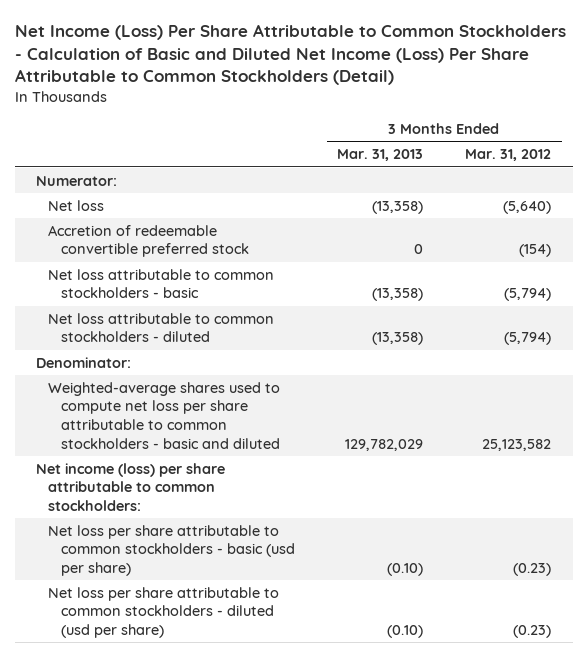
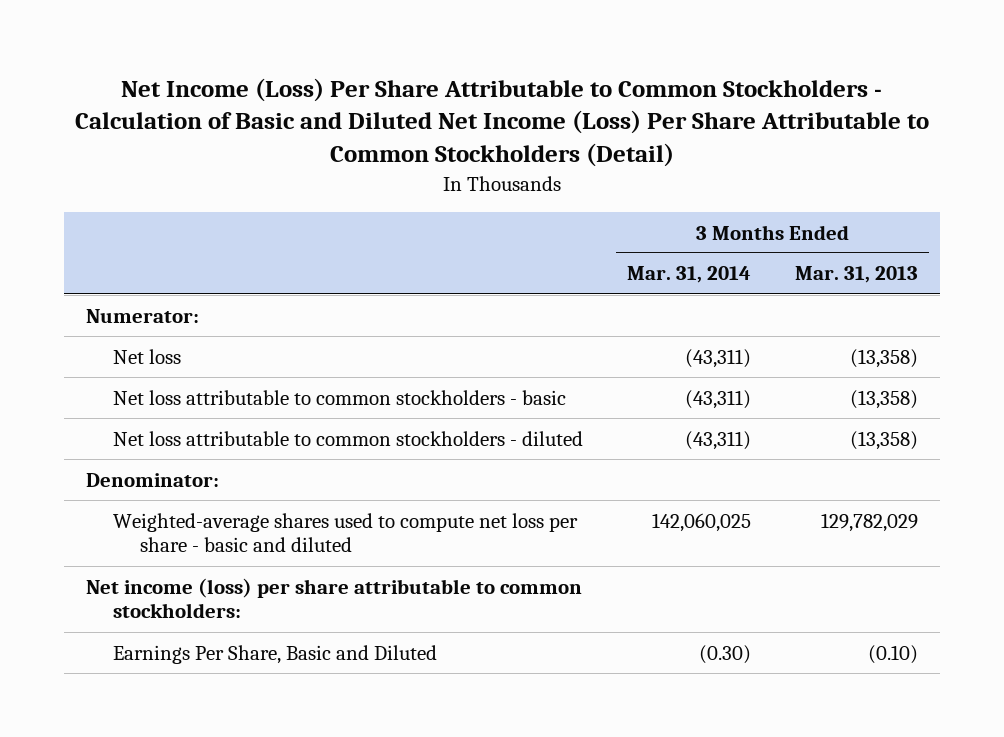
[465,149,552,162] Mar. 31, 2012 -> none
none -> [627,266,752,284] Mar. 31, 2014
[48,224,249,258] Accretion of redeemable convertible preferred stock -> none
[48,381,281,449] Weighted-average shares used to compute net loss per share attributable to common stockholders - basic and diluted -> [112,512,578,553] Weighted-average shares used to compute net loss per share - basic and diluted
[48,524,295,577] Net loss per share attributable to common stockholders - basic (usd per share) -> none
[48,586,280,639] Net loss per share attributable to common stockholders - diluted (usd per share) -> none
none -> [112,644,437,664] Earnings Per Share, Basic and Diluted

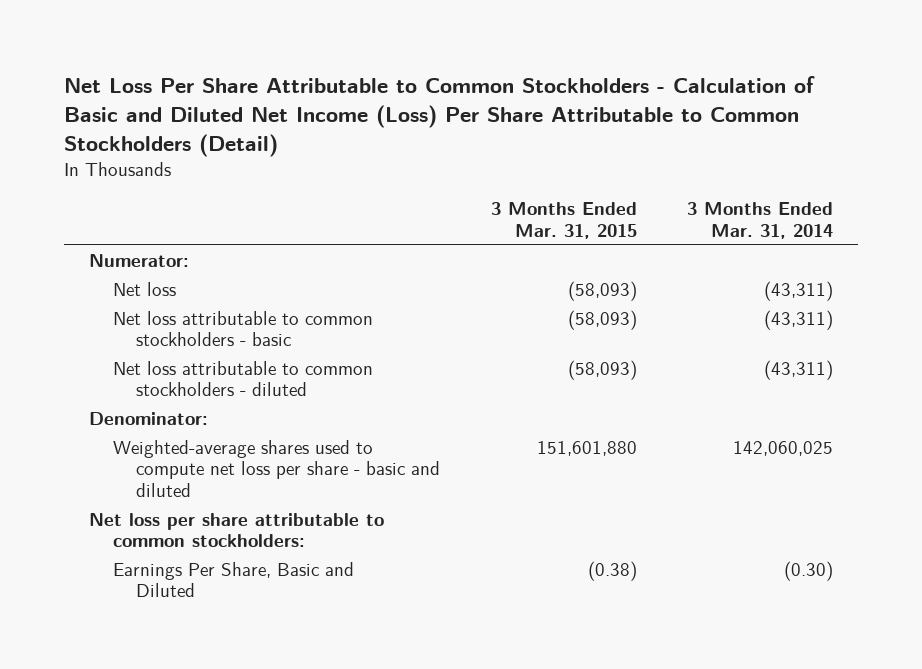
[75,77,930,168] Net Income (Loss) Per Share Attributable to Common Stockholders - Calculation of Basic and Diluted Net Income (Loss) Per Share Attributable to Common Stockholders (Detail) -> [63,75,815,157] Net Loss Per Share Attributable to Common Stockholders - Calculation of Basic and Diluted Net Income (Loss) Per Share Attributable to Common Stockholders (Detail)
[795,266,919,284] Mar. 31, 2013 -> none
none -> [490,202,637,239] 3 Months Ended Mar. 31, 2015
[85,577,582,619] Net income (loss) per share attributable to common stockholders: -> [88,512,384,548] Net loss per share attributable to common stockholders:

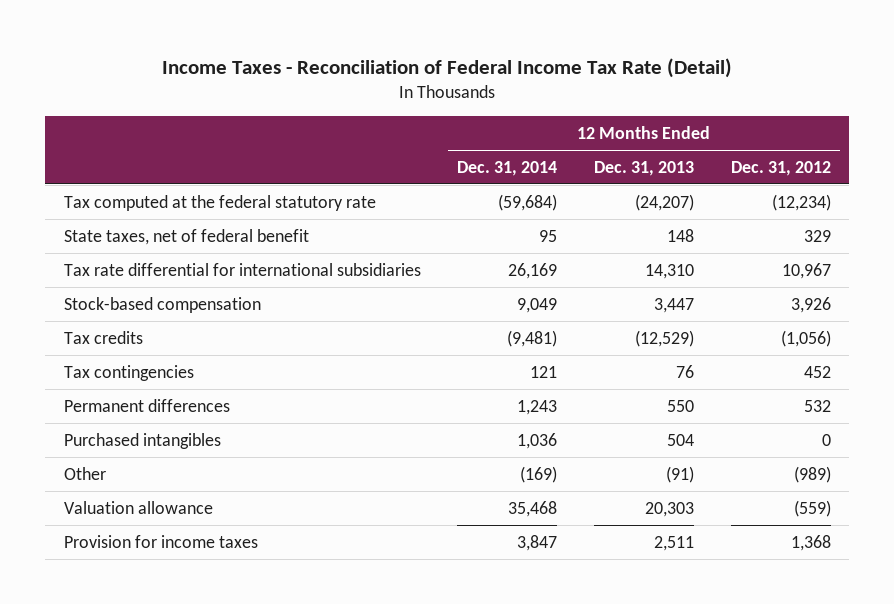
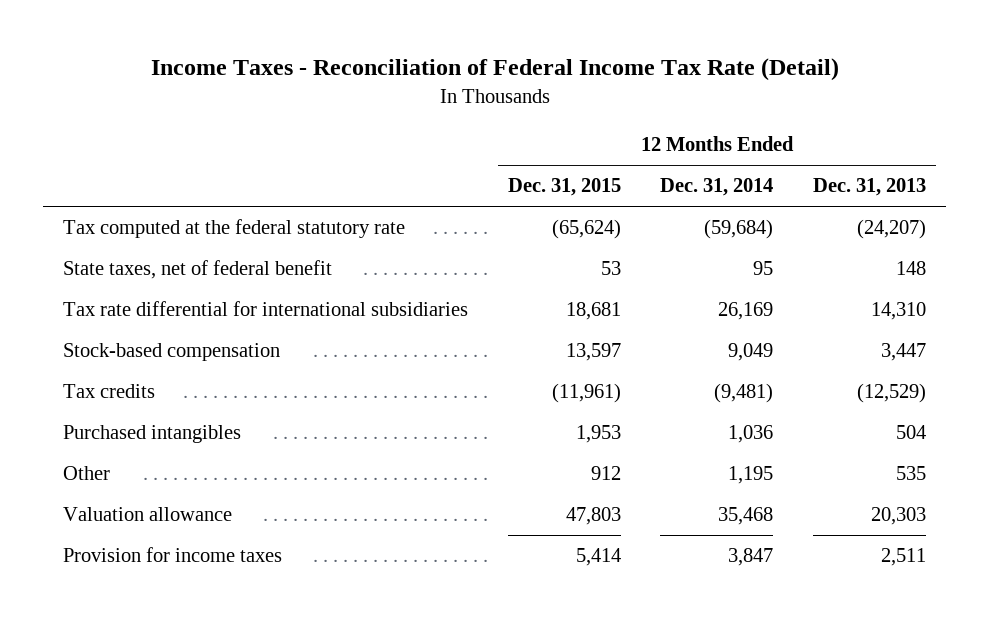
[730,160,831,176] Dec. 31, 2012 -> none
none -> [507,178,621,197] Dec. 31, 2015
[63,364,194,381] Tax contingencies -> none
[63,398,230,412] Permanent differences -> none
[520,465,558,483] (169) -> [728,466,774,485] 1,195
[666,465,695,483] (91) -> [896,466,927,481] 535

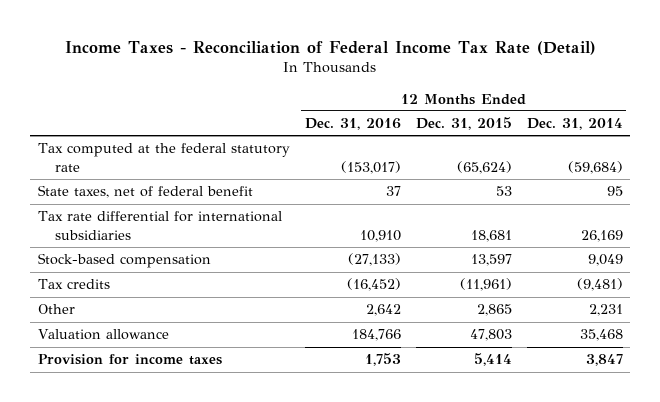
[813,178,927,197] Dec. 31, 2013 -> none
none -> [304,118,401,131] Dec. 31, 2016
[63,425,242,444] Purchased intangibles -> none
[590,466,621,481] 912 -> [476,304,512,317] 2,865
[728,466,774,485] 1,195 -> [588,304,623,317] 2,231

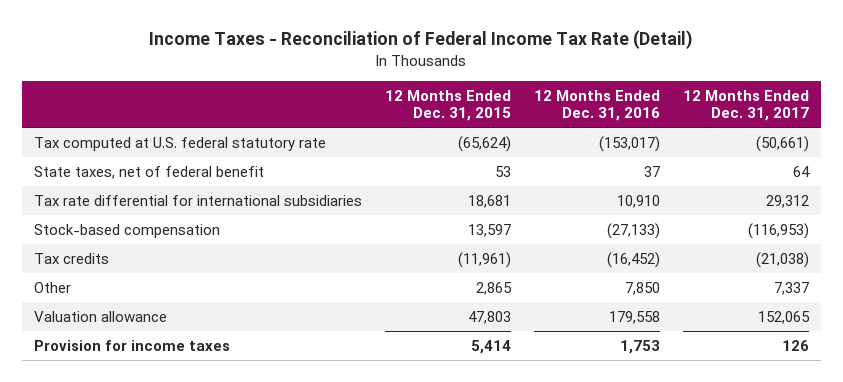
[526,118,623,131] Dec. 31, 2014 -> none
none -> [683,89,810,122] 12 Months Ended Dec. 31, 2017
[37,143,290,172] Tax computed at the federal statutory rate -> [33,136,326,151] Tax computed at U.S. federal statutory rate
[365,304,401,317] 2,642 -> [624,281,660,295] 7,850
[351,329,401,342] 184,766 -> [608,310,660,324] 179,558

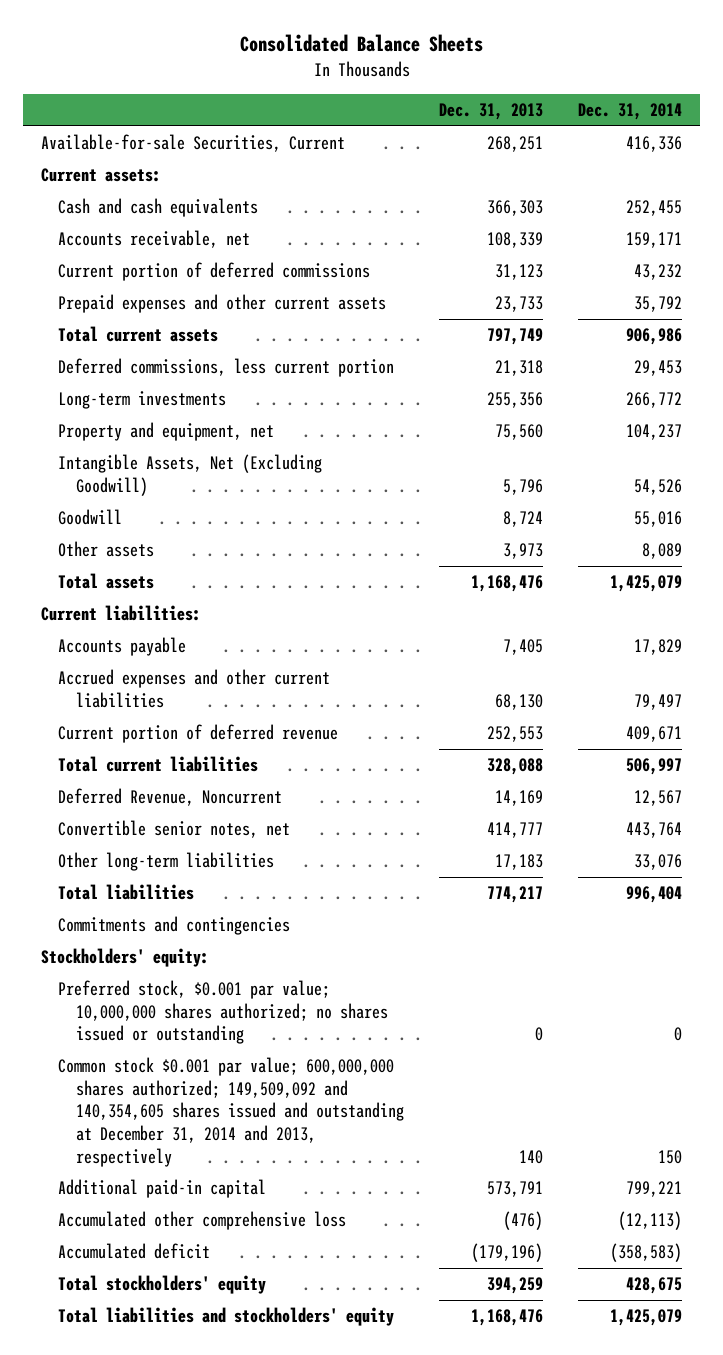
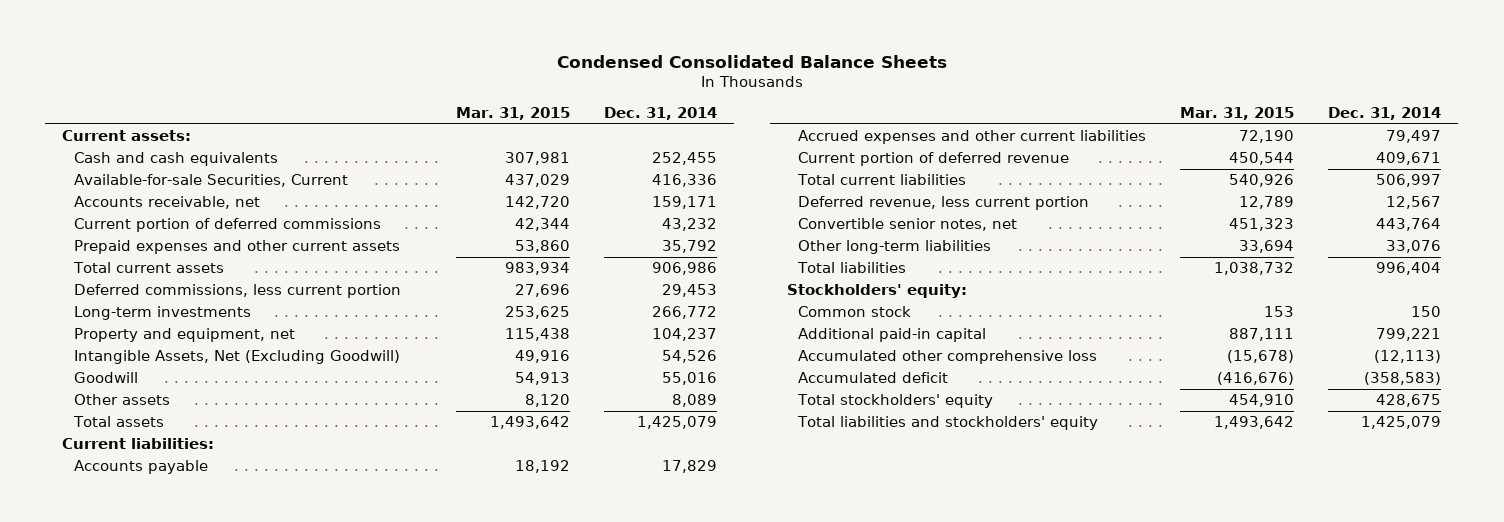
[239,34,483,53] Consolidated Balance Sheets -> [556,54,947,68] Condensed Consolidated Balance Sheets
[439,102,544,120] Dec. 31, 2013 -> none
none -> [455,107,570,121] Mar. 31, 2015
[41,134,346,153] Available-for-sale Securities, Current -> [73,174,348,188] Available-for-sale Securities, Current
[58,788,283,807] Deferred Revenue, Noncurrent -> [798,196,1090,211] Deferred revenue, less current portion
[58,916,291,936] Commitments and contingencies -> none
[58,980,388,1045] Preferred stock, $0.001 par value; 10,000,000 shares authorized; no shares issued or outstanding -> none
[58,1057,404,1167] Common stock $0.001 par value; 600,000,000 shares authorized; 149,509,092 and 140,354,605 shares issued and outstanding at December 31, 2014 and 2013, respectively -> [798,306,912,318] Common stock

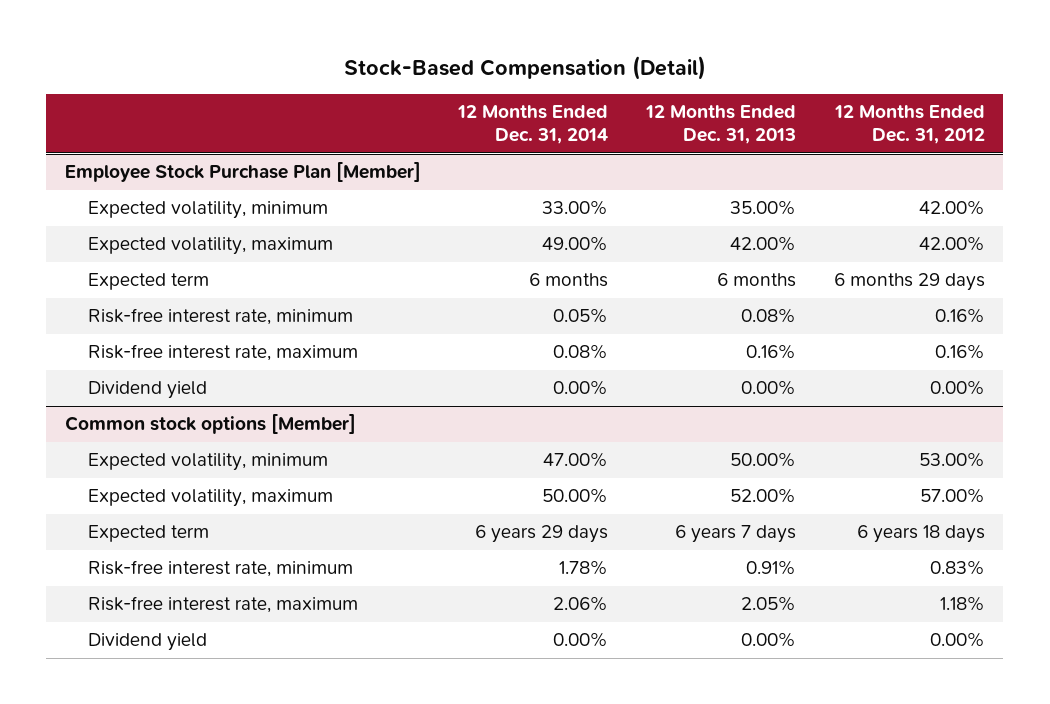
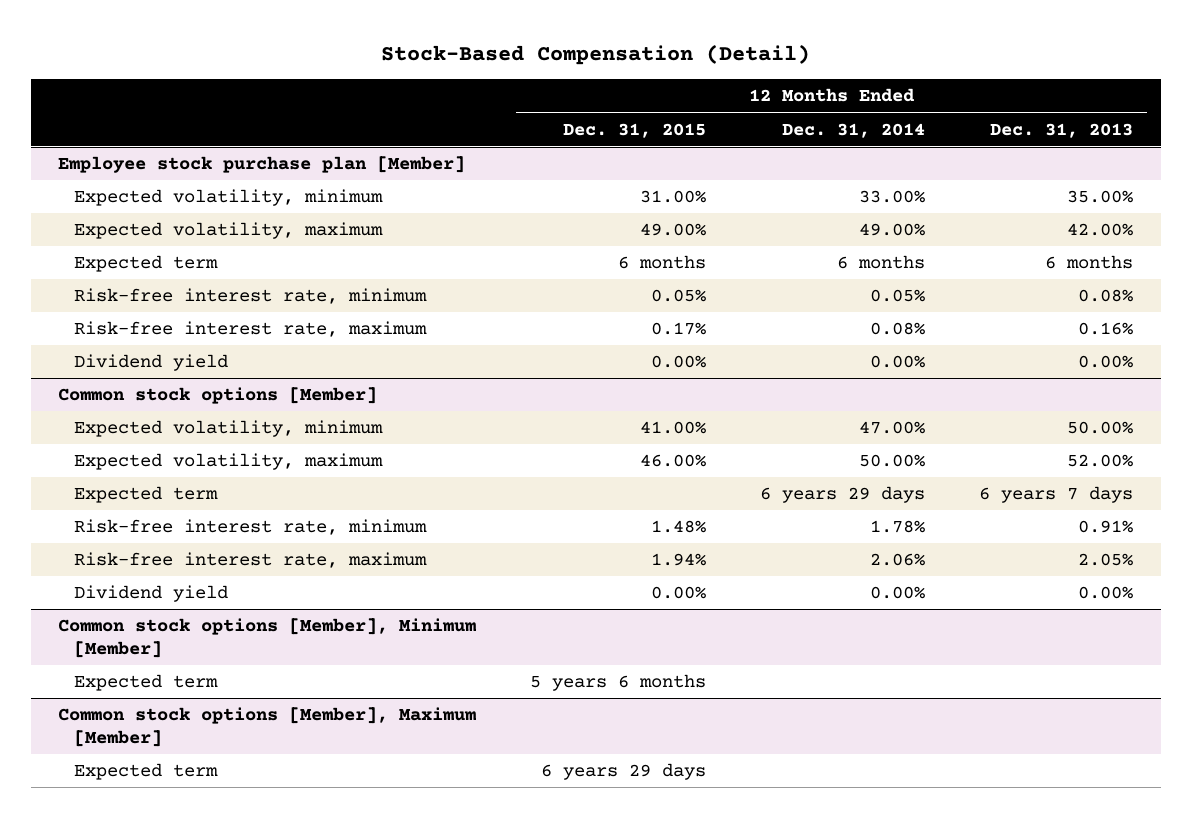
[833,105,985,145] 12 Months Ended Dec. 31, 2012 -> none
none -> [562,122,706,138] Dec. 31, 2015
[64,162,421,183] Employee Stock Purchase Plan [Member] -> [57,156,465,174] Employee stock purchase plan [Member]
none -> [57,618,476,658] Common stock options [Member], Minimum [Member]
none -> [74,674,219,692] Expected term
none -> [57,707,476,747] Common stock options [Member], Maximum [Member]
none -> [74,763,219,781] Expected term

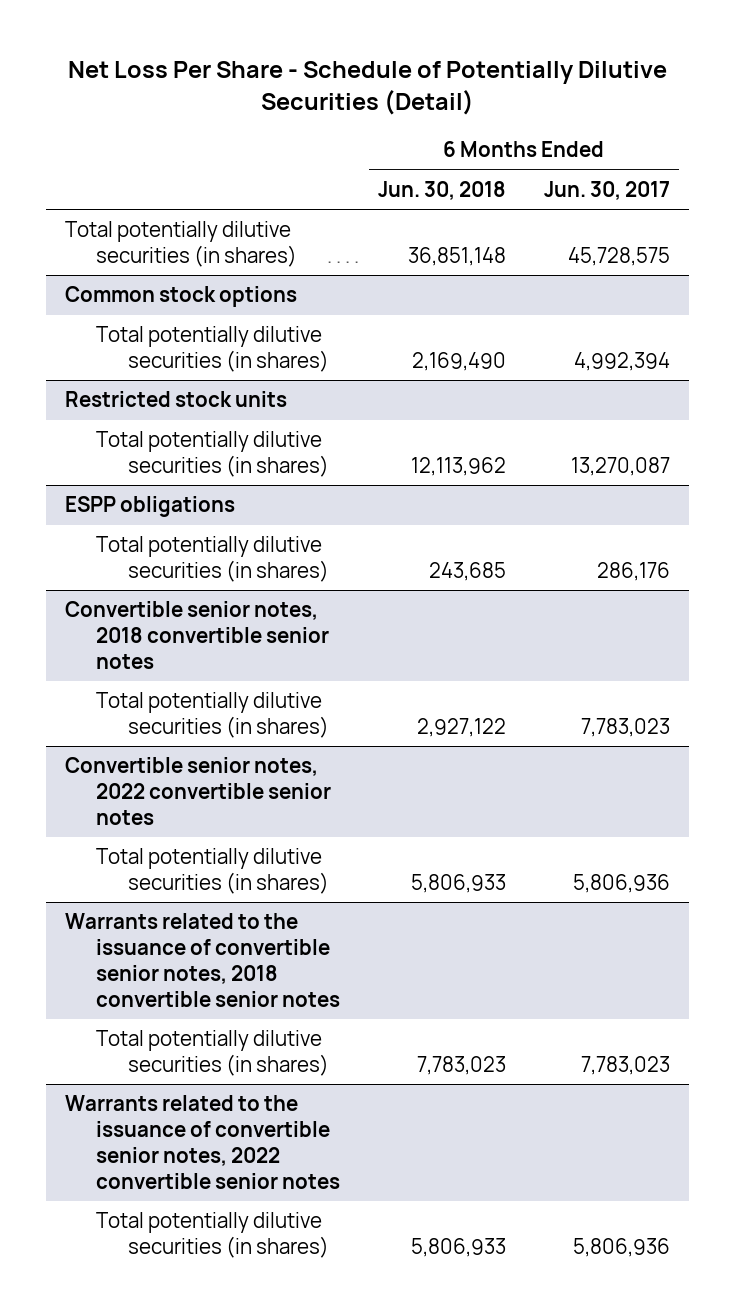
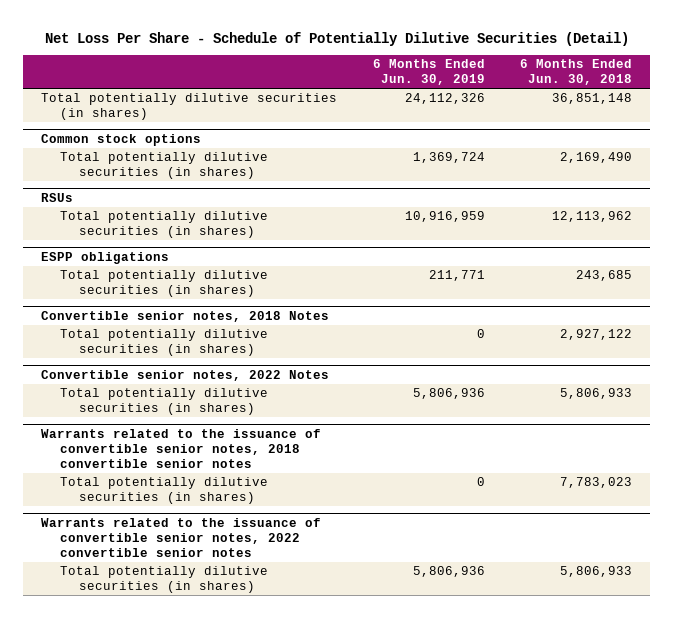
[543,180,670,200] Jun. 30, 2017 -> none
none -> [372,59,485,86] 6 Months Ended Jun. 30, 2019
[65,391,288,408] Restricted stock units -> [41,192,74,202] RSUs
[65,601,330,669] Convertible senior notes, 2018 convertible senior notes -> [41,310,330,322] Convertible senior notes, 2018 Notes
[65,757,332,825] Convertible senior notes, 2022 convertible senior notes -> [41,369,330,381] Convertible senior notes, 2022 Notes

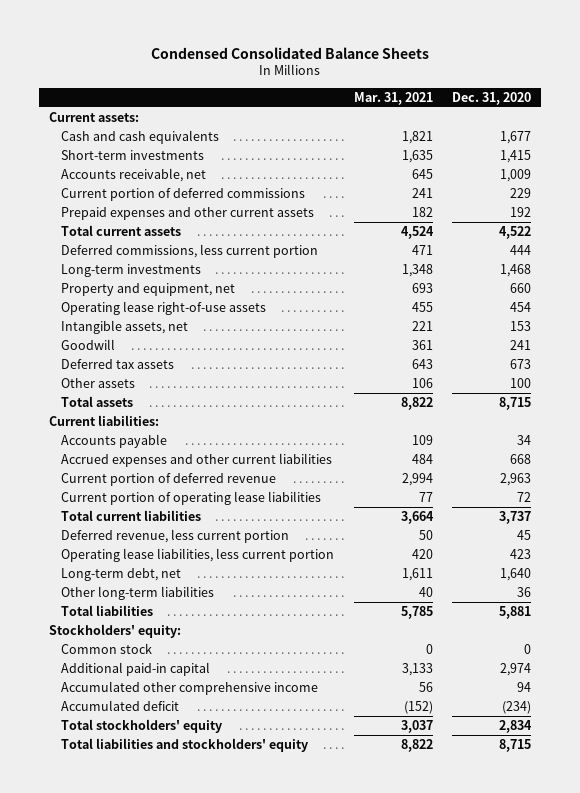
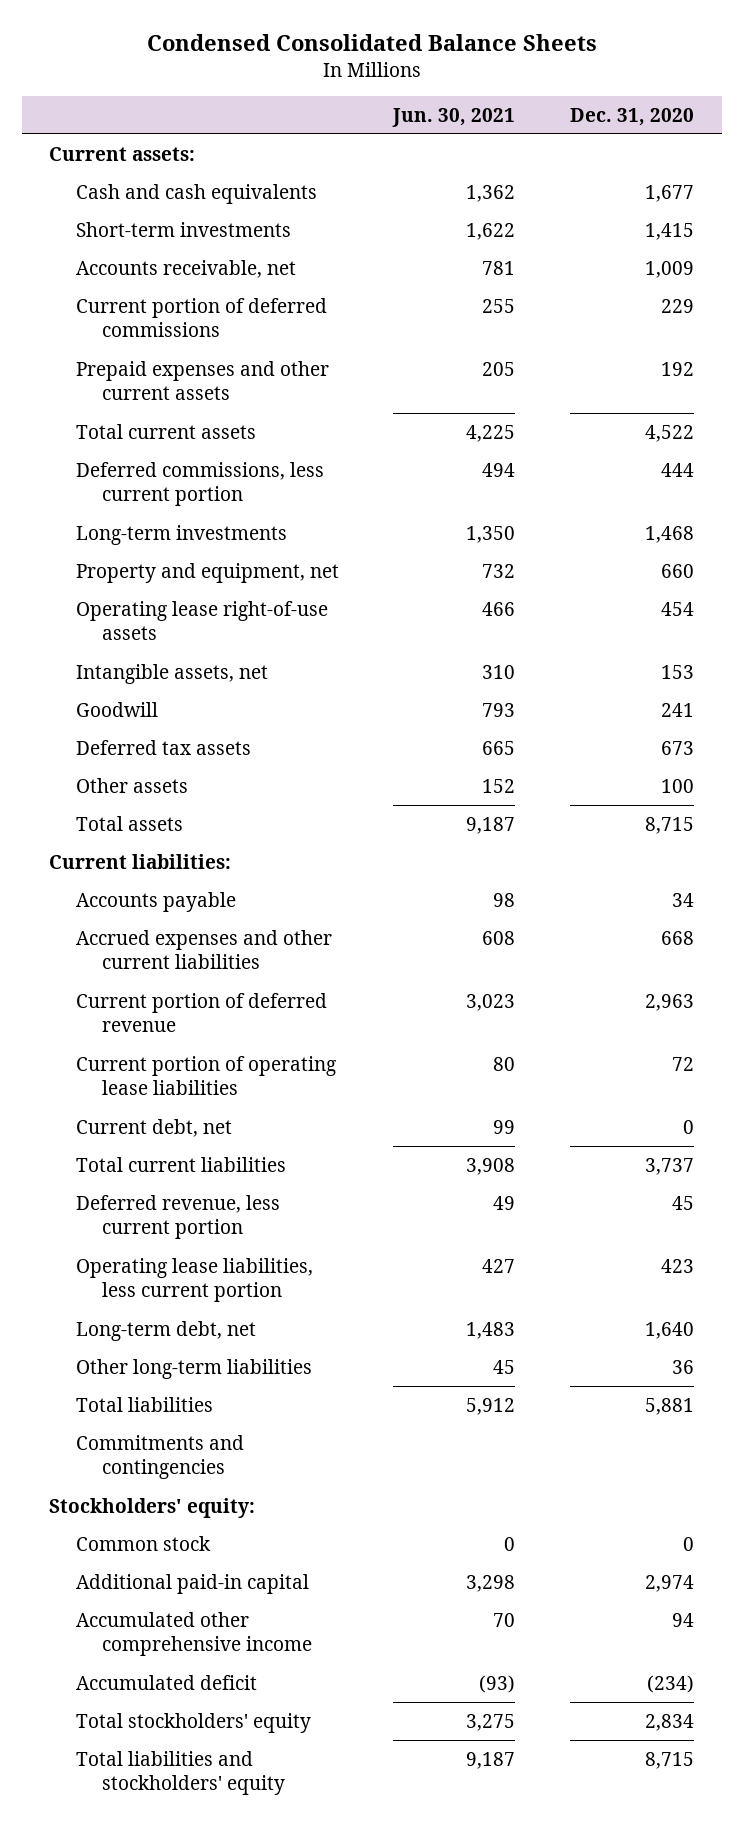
[353,91,433,105] Mar. 31, 2021 -> none
none -> [392,107,516,127] Jun. 30, 2021
none -> [75,1118,232,1137] Current debt, net
none -> [75,1434,244,1480] Commitments and contingencies

